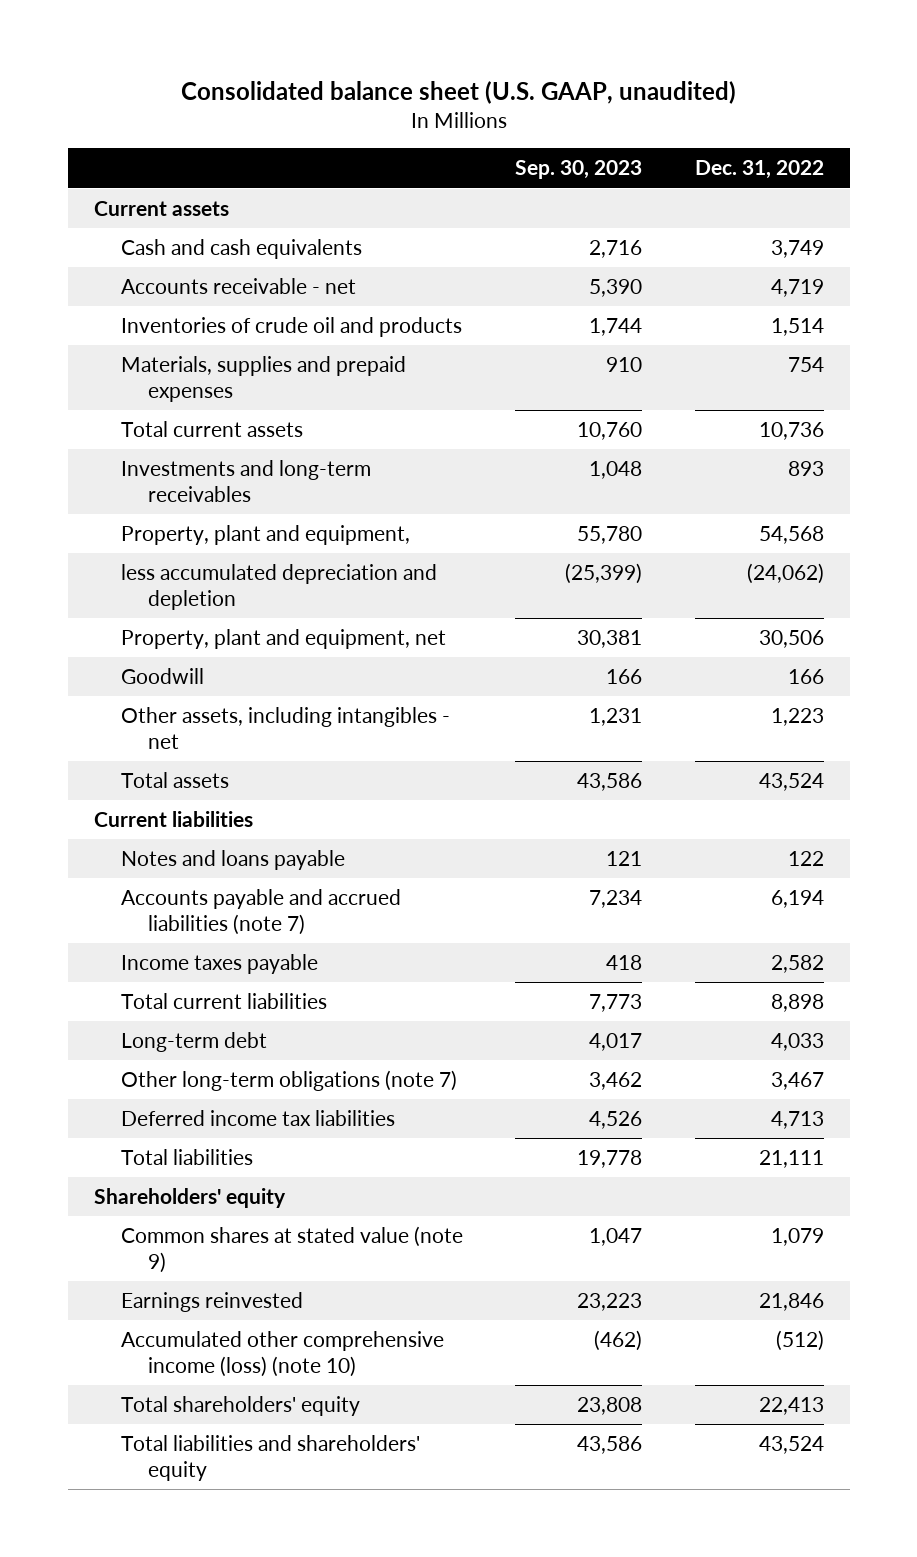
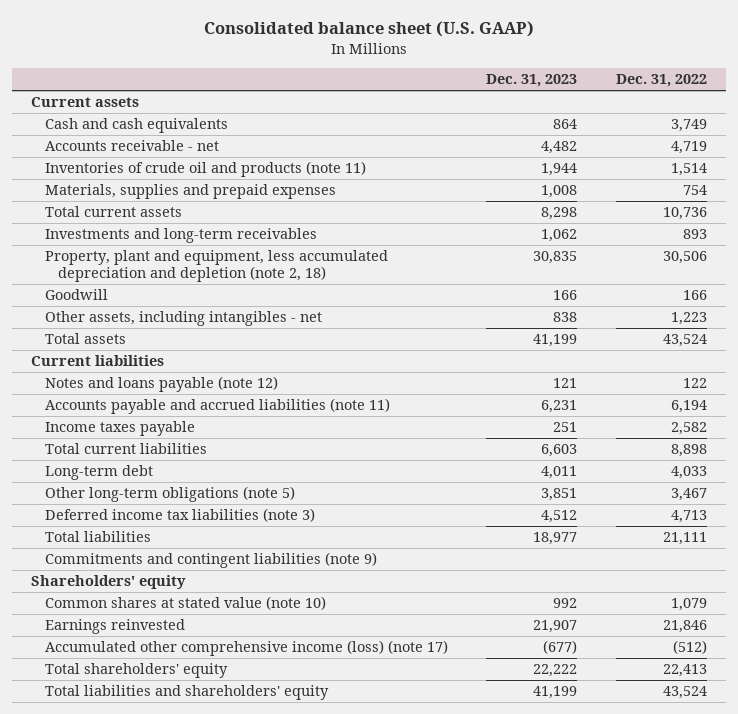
[180,80,736,104] Consolidated balance sheet (U.S. GAAP, unaudited) -> [204,21,535,38] Consolidated balance sheet (U.S. GAAP)
[515,160,643,180] Sep. 30, 2023 -> none
none -> [486,74,578,88] Dec. 31, 2023
[121,317,463,338] Inventories of crude oil and products -> [44,161,366,178] Inventories of crude oil and products (note 11)
[121,525,411,546] Property, plant and equipment, -> none
[121,564,438,610] less accumulated depreciation and depletion -> none
[121,629,447,650] Property, plant and equipment, net -> [44,250,388,283] Property, plant and equipment, less accumulated depreciation and depletion (note 2, 18)
[121,850,346,871] Notes and loans payable -> [44,376,278,393] Notes and loans payable (note 12)
[121,889,402,935] Accounts payable and accrued liabilities (note 7) -> [44,398,390,415] Accounts payable and accrued liabilities (note 11)
[121,1070,458,1092] Other long-term obligations (note 7) -> [44,486,295,503] Other long-term obligations (note 5)
[121,1110,396,1127] Deferred income tax liabilities -> [44,508,315,523] Deferred income tax liabilities (note 3)
none -> [44,552,377,569] Commitments and contingent liabilities (note 9)
[121,1226,464,1273] Common shares at stated value (note 9) -> [44,596,326,611] Common shares at stated value (note 10)
[121,1331,445,1377] Accumulated other comprehensive income (loss) (note 10) -> [44,640,448,657] Accumulated other comprehensive income (loss) (note 17)

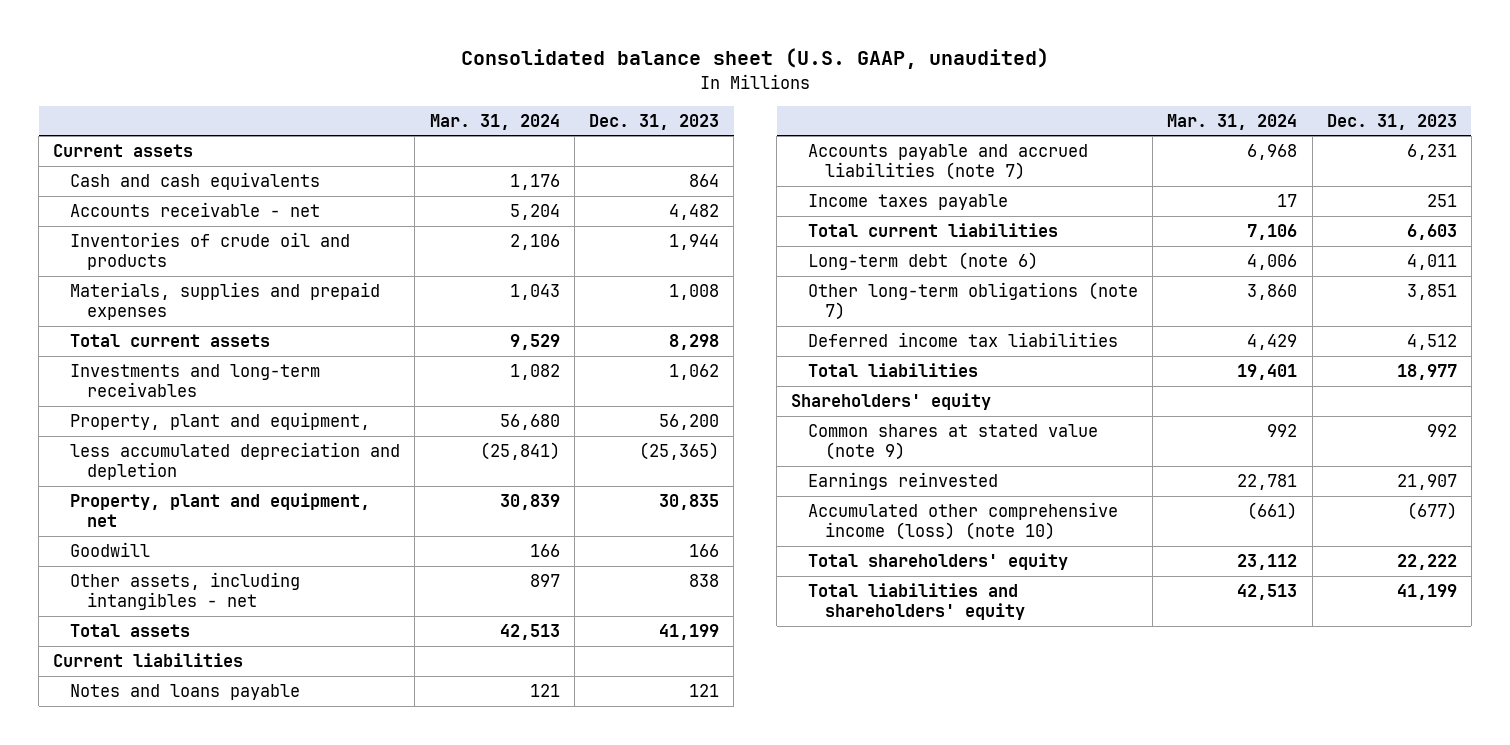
[204,21,535,38] Consolidated balance sheet (U.S. GAAP) -> [461,48,1050,70] Consolidated balance sheet (U.S. GAAP, unaudited)
[616,74,708,88] Dec. 31, 2022 -> none
none -> [429,113,560,130] Mar. 31, 2024
[44,161,366,178] Inventories of crude oil and products (note 11) -> [70,232,351,271] Inventories of crude oil and products
none -> [70,412,371,431] Property, plant and equipment,
none -> [70,442,401,481] less accumulated depreciation and depletion
[44,250,388,283] Property, plant and equipment, less accumulated depreciation and depletion (note 2, 18) -> [70,493,371,528] Property, plant and equipment, net
[44,376,278,393] Notes and loans payable (note 12) -> [70,684,301,701] Notes and loans payable
[44,398,390,415] Accounts payable and accrued liabilities (note 11) -> [807,144,1088,181] Accounts payable and accrued liabilities (note 7)
[44,465,153,481] Long-term debt -> [807,252,1038,271] Long-term debt (note 6)
[44,486,295,503] Other long-term obligations (note 5) -> [807,282,1138,321] Other long-term obligations (note 7)
[44,508,315,523] Deferred income tax liabilities (note 3) -> [807,332,1118,348] Deferred income tax liabilities
[44,552,377,569] Commitments and contingent liabilities (note 9) -> none
[44,596,326,611] Common shares at stated value (note 10) -> [807,424,1098,461] Common shares at stated value (note 9)
[44,640,448,657] Accumulated other comprehensive income (loss) (note 17) -> [807,502,1118,541] Accumulated other comprehensive income (loss) (note 10)

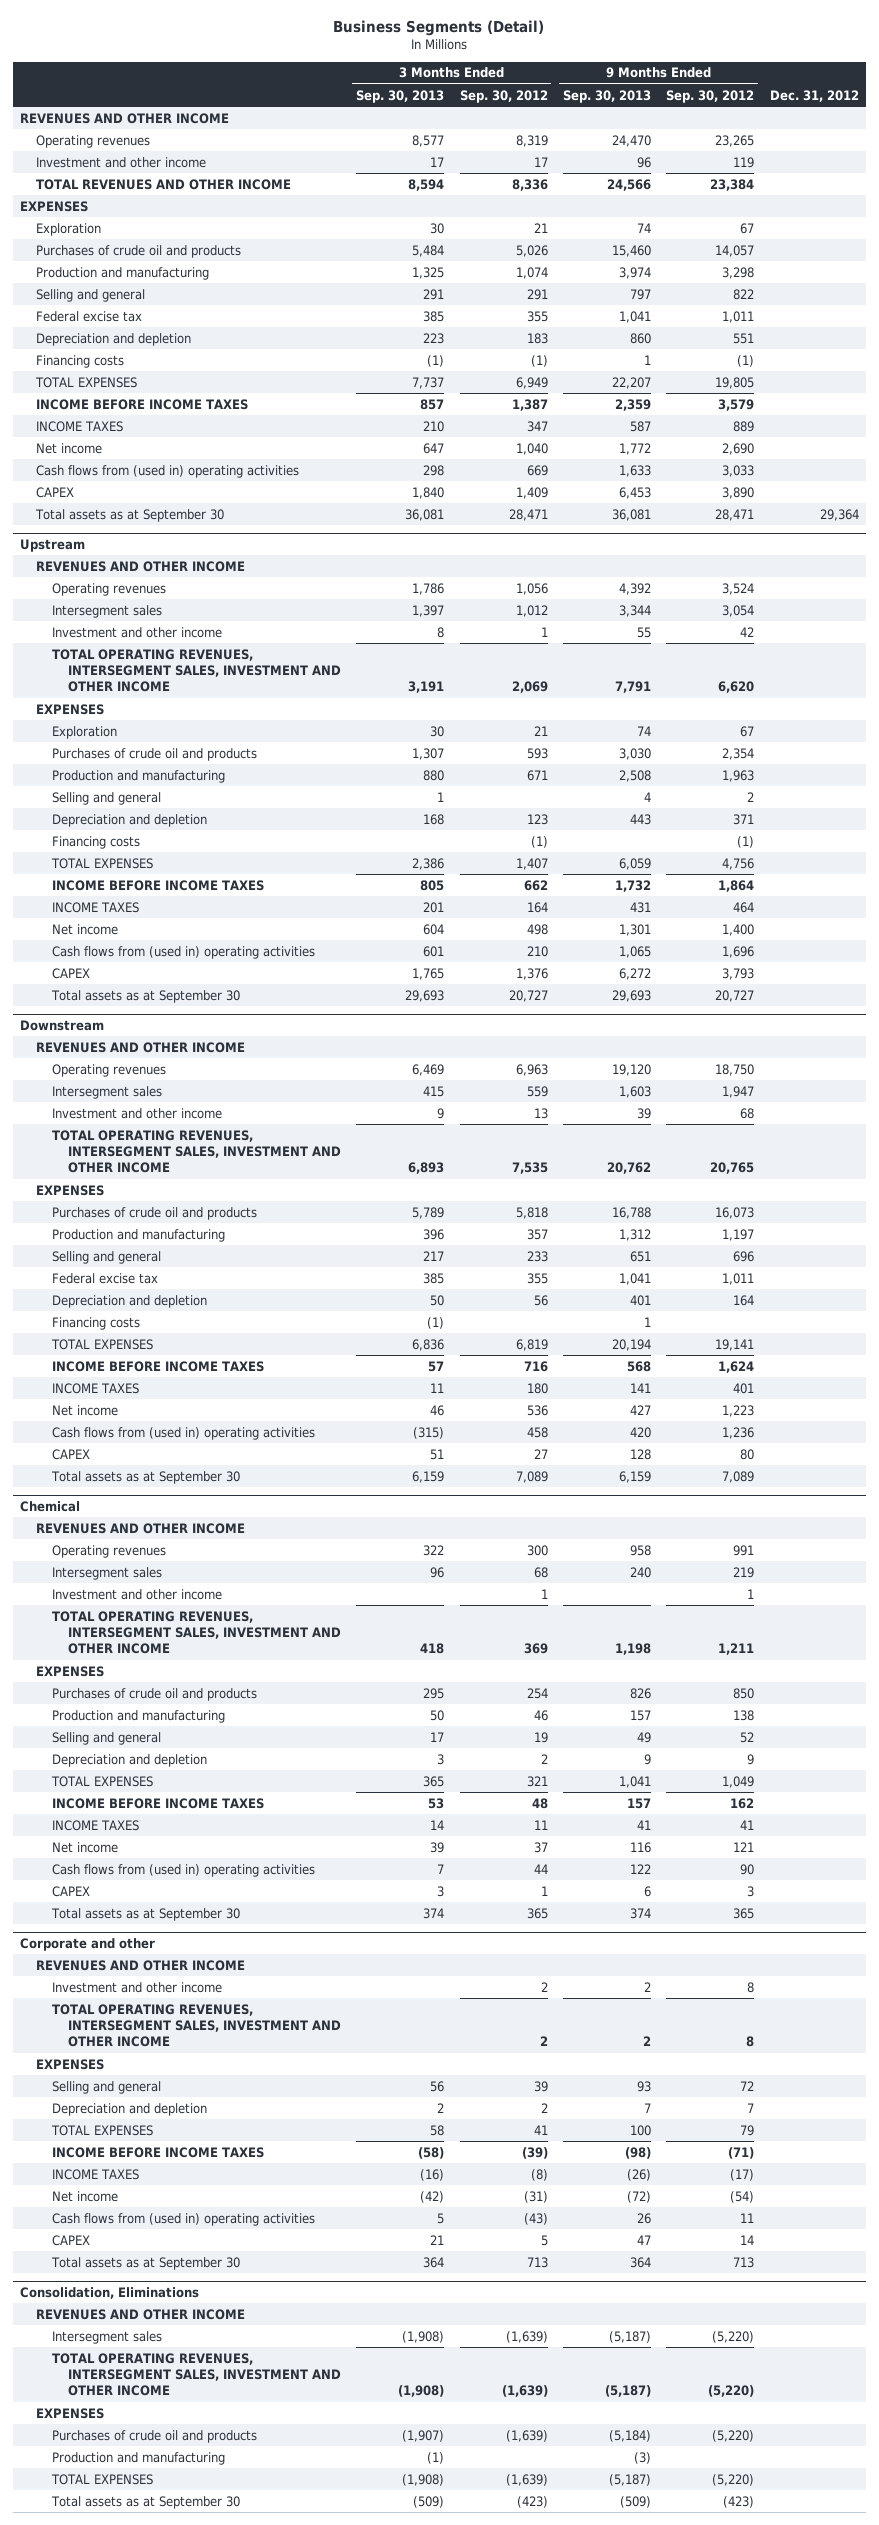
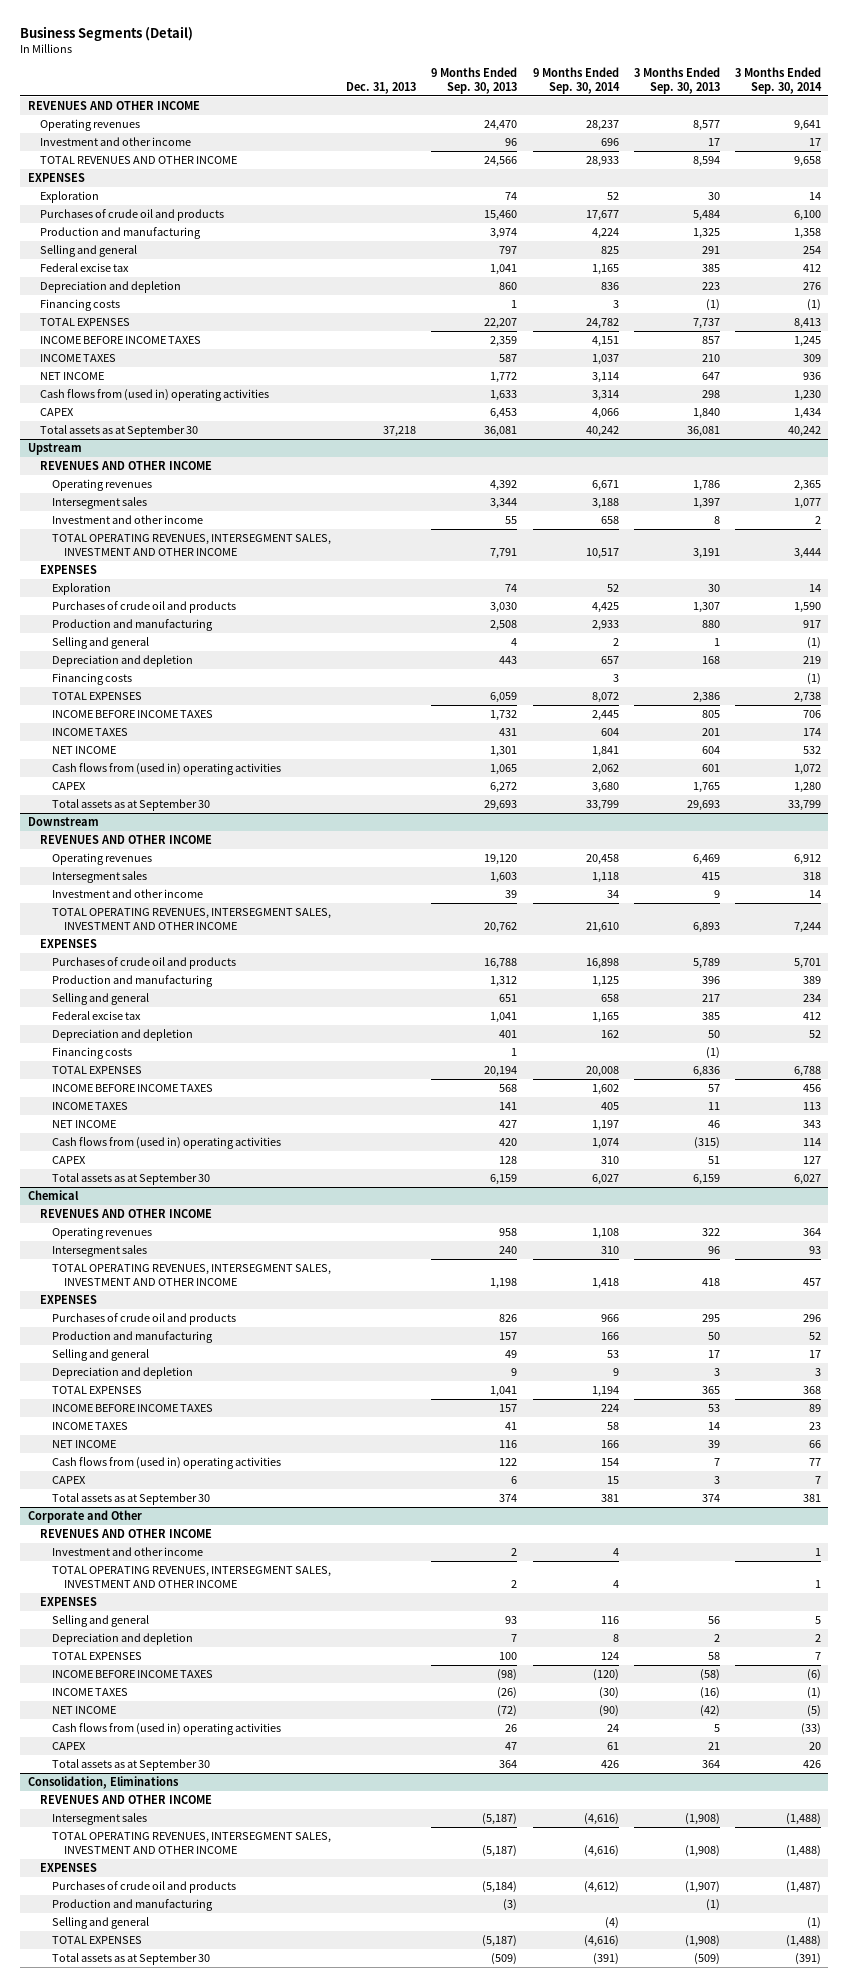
[459,89,548,103] Sep. 30, 2012 -> none
[666,89,755,103] Sep. 30, 2012 -> none
[769,89,859,102] Dec. 31, 2012 -> none
none -> [346,81,417,94] Dec. 31, 2013
none -> [532,66,620,94] 9 Months Ended Sep. 30, 2014
none -> [734,66,822,94] 3 Months Ended Sep. 30, 2014
[36,442,103,454] Net income -> [40,371,105,380] NET INCOME
[52,923,119,935] Net income -> [52,745,117,754] NET INCOME
[52,1404,119,1416] Net income -> [52,1119,117,1128] NET INCOME
[52,1588,223,1600] Investment and other income -> none
[52,1841,119,1853] Net income -> [52,1439,117,1448] NET INCOME
[20,1937,156,1951] Corporate and other -> [28,1509,143,1523] Corporate and Other
[52,2190,119,2202] Net income -> [52,1705,117,1714] NET INCOME
none -> [52,1916,150,1929] Selling and general

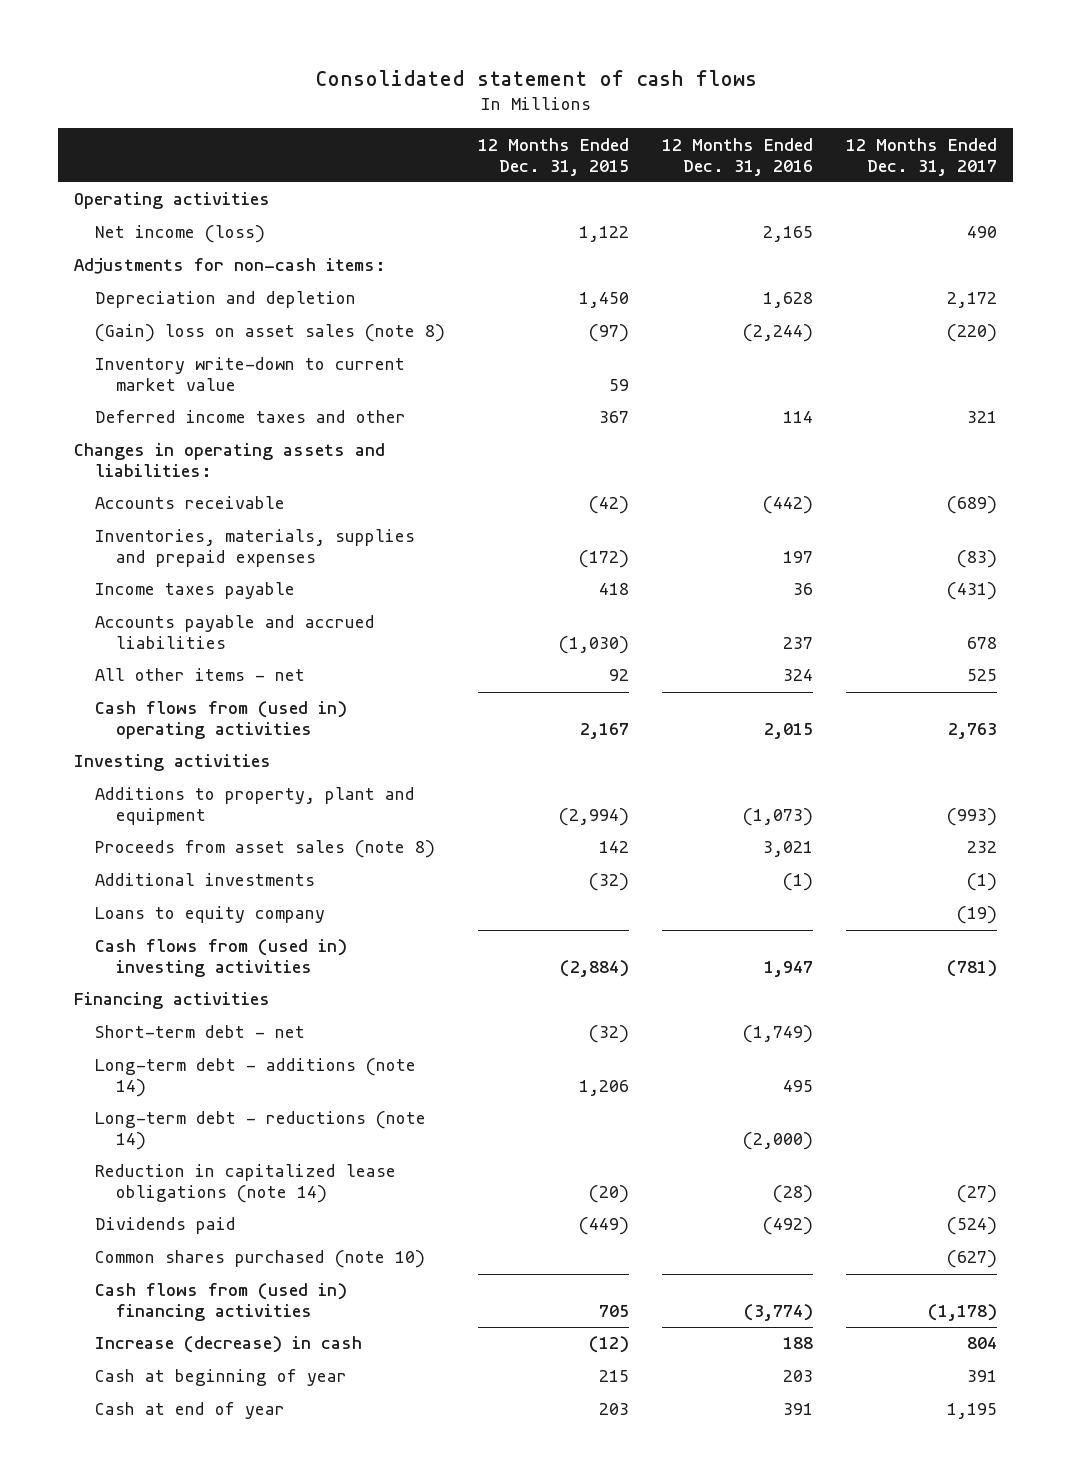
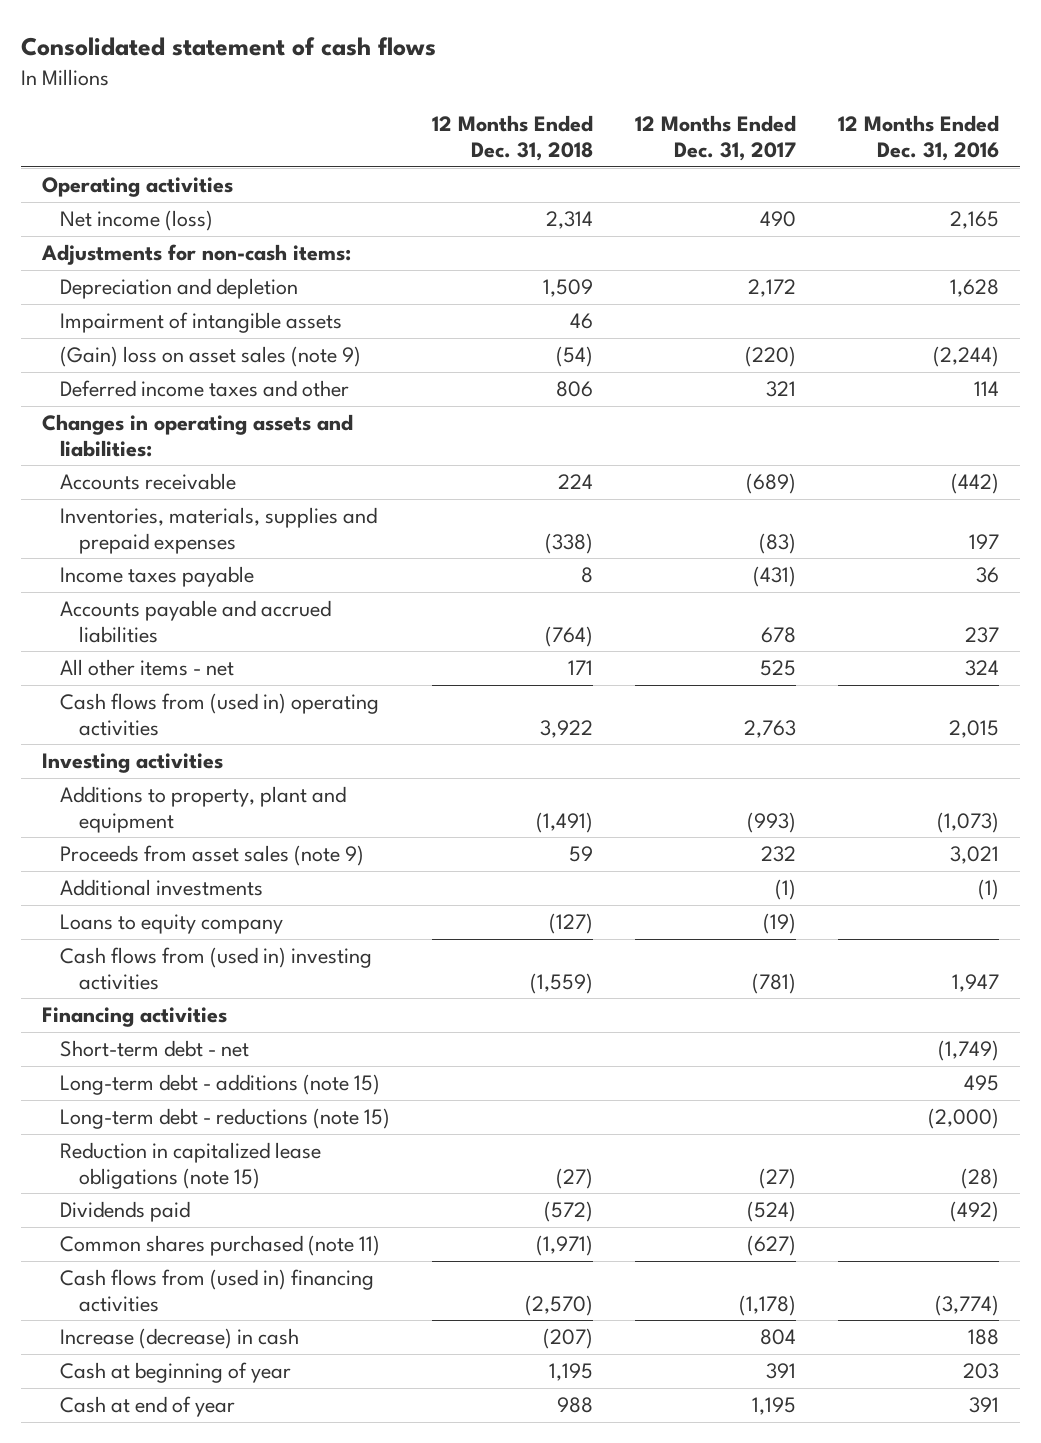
[478,137,630,176] 12 Months Ended Dec. 31, 2015 -> none
none -> [432,115,594,162] 12 Months Ended Dec. 31, 2018
[95,357,406,392] Inventory write-down to current market value -> none
none -> [60,312,343,334] Impairment of intangible assets
[95,324,446,343] (Gain) loss on asset sales (note 8) -> [60,346,362,368] (Gain) loss on asset sales (note 9)
[95,840,436,859] Proceeds from asset sales (note 8) -> [60,845,365,867] Proceeds from asset sales (note 9)
[95,1058,417,1098] Long-term debt - additions (note 14) -> [60,1074,381,1096] Long-term debt - additions (note 15)
[95,1111,427,1151] Long-term debt - reductions (note 14) -> [60,1108,391,1130] Long-term debt - reductions (note 15)
[95,1164,397,1204] Reduction in capitalized lease obligations (note 14) -> [60,1142,322,1189] Reduction in capitalized lease obligations (note 15)
[95,1250,426,1269] Common shares purchased (note 10) -> [60,1235,381,1257] Common shares purchased (note 11)

